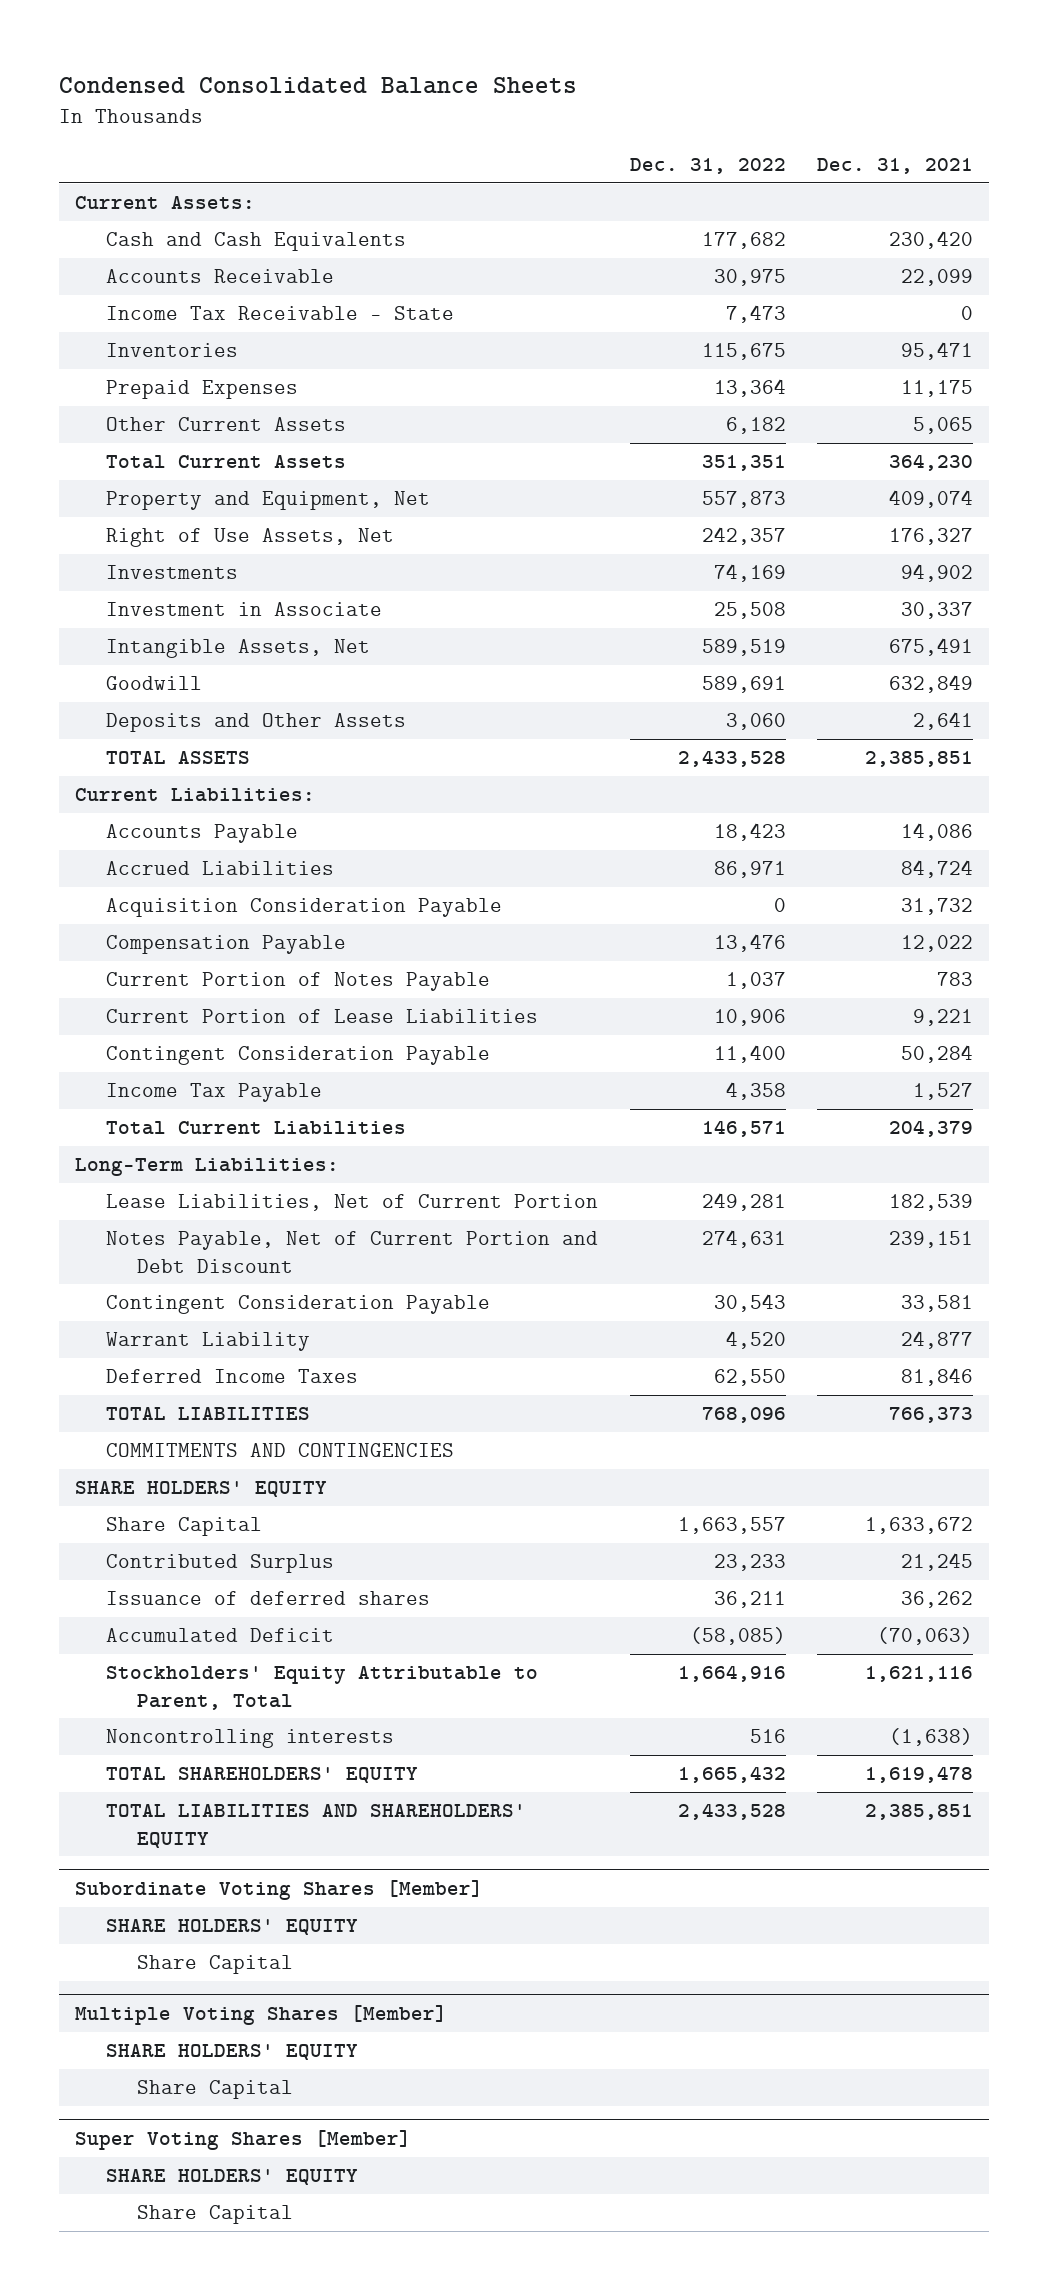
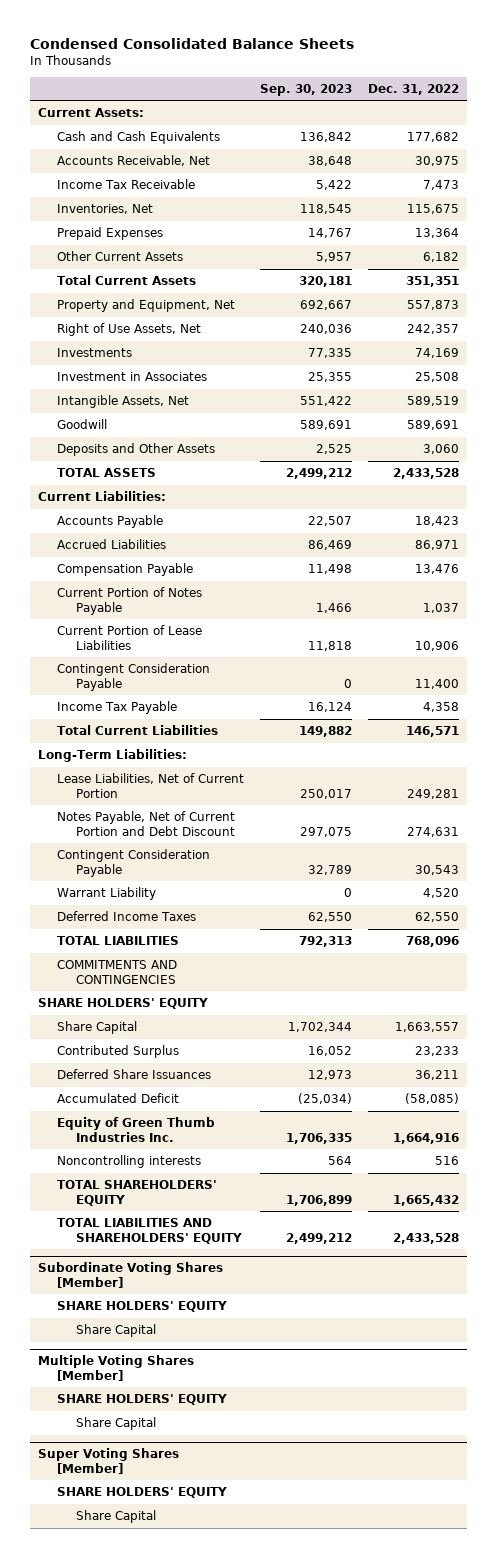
[817,157,974,174] Dec. 31, 2021 -> none
none -> [260,84,353,97] Sep. 30, 2023
[105,269,334,284] Accounts Receivable -> [56,155,210,167] Accounts Receivable, Net
[105,306,454,321] Income Tax Receivable - State -> [56,179,195,190] Income Tax Receivable
[105,343,238,358] Inventories -> [56,204,153,215] Inventories, Net
[105,602,382,617] Investment in Associate -> [56,372,207,382] Investment in Associates
[105,898,502,918] Acquisition Consideration Payable -> none
[105,1591,430,1606] Issuance of deferred shares -> [56,1069,211,1080] Deferred Share Issuances
[105,1666,538,1710] Stockholders' Equity Attributable to Parent, Total -> [56,1117,215,1142] Equity of Green Thumb Industries Inc.

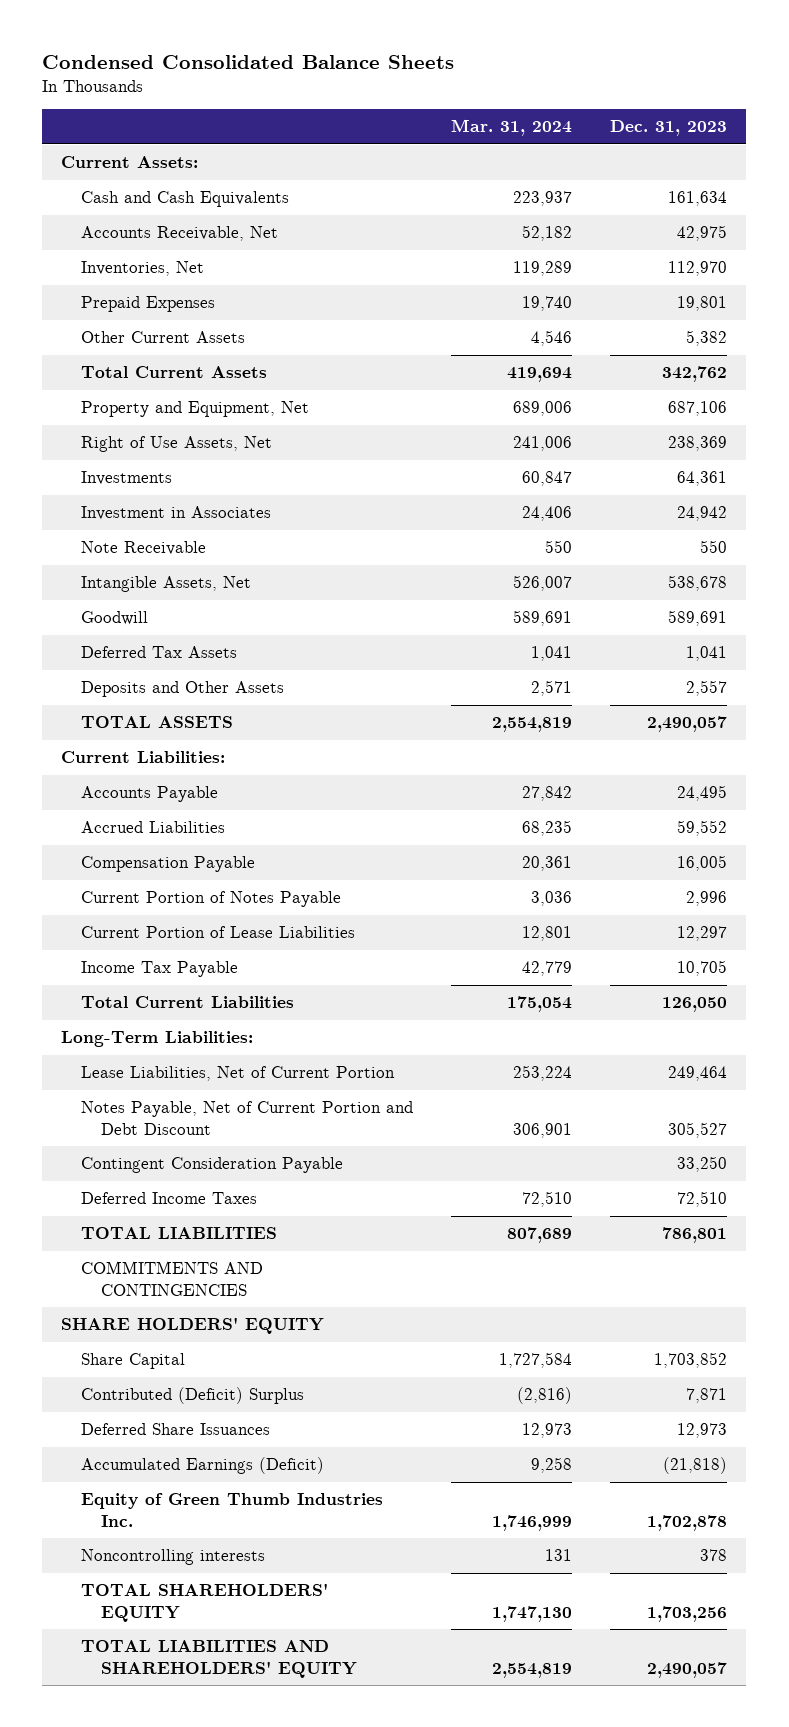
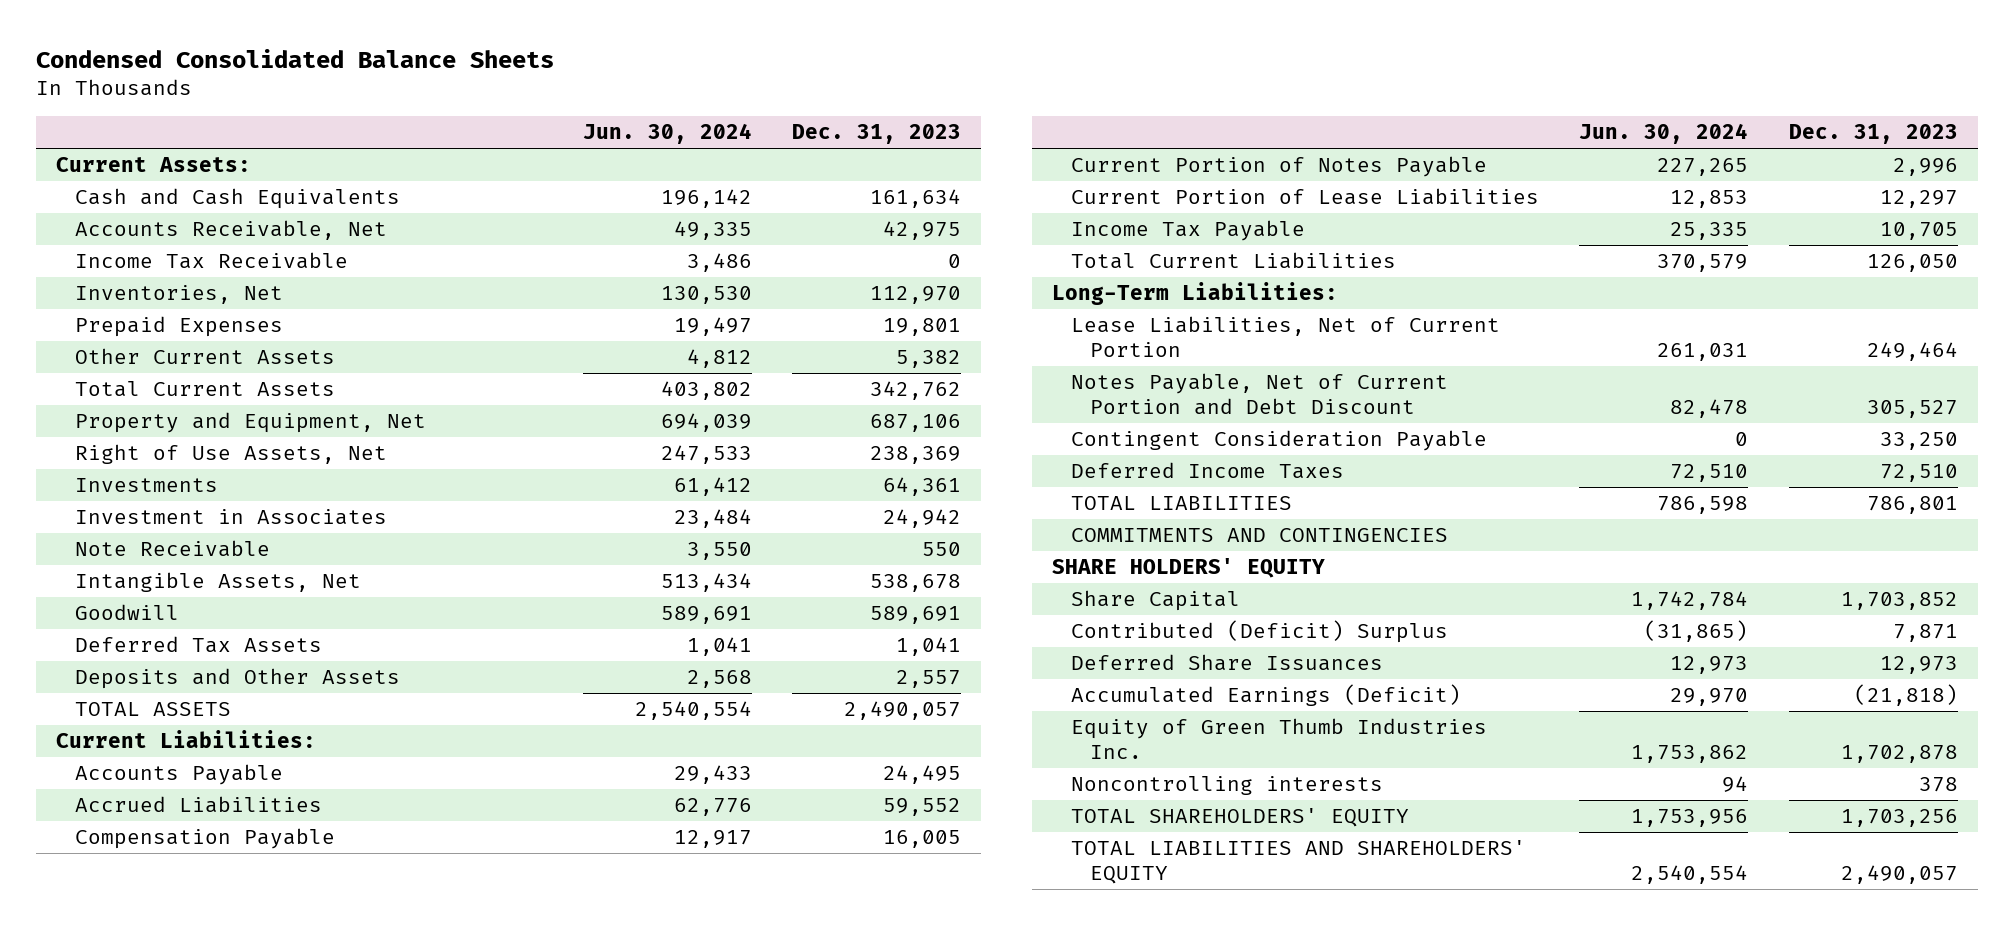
[451,119,573,137] Mar. 31, 2024 -> none
none -> [582,123,752,145] Jun. 30, 2024
none -> [74,252,348,270] Income Tax Receivable

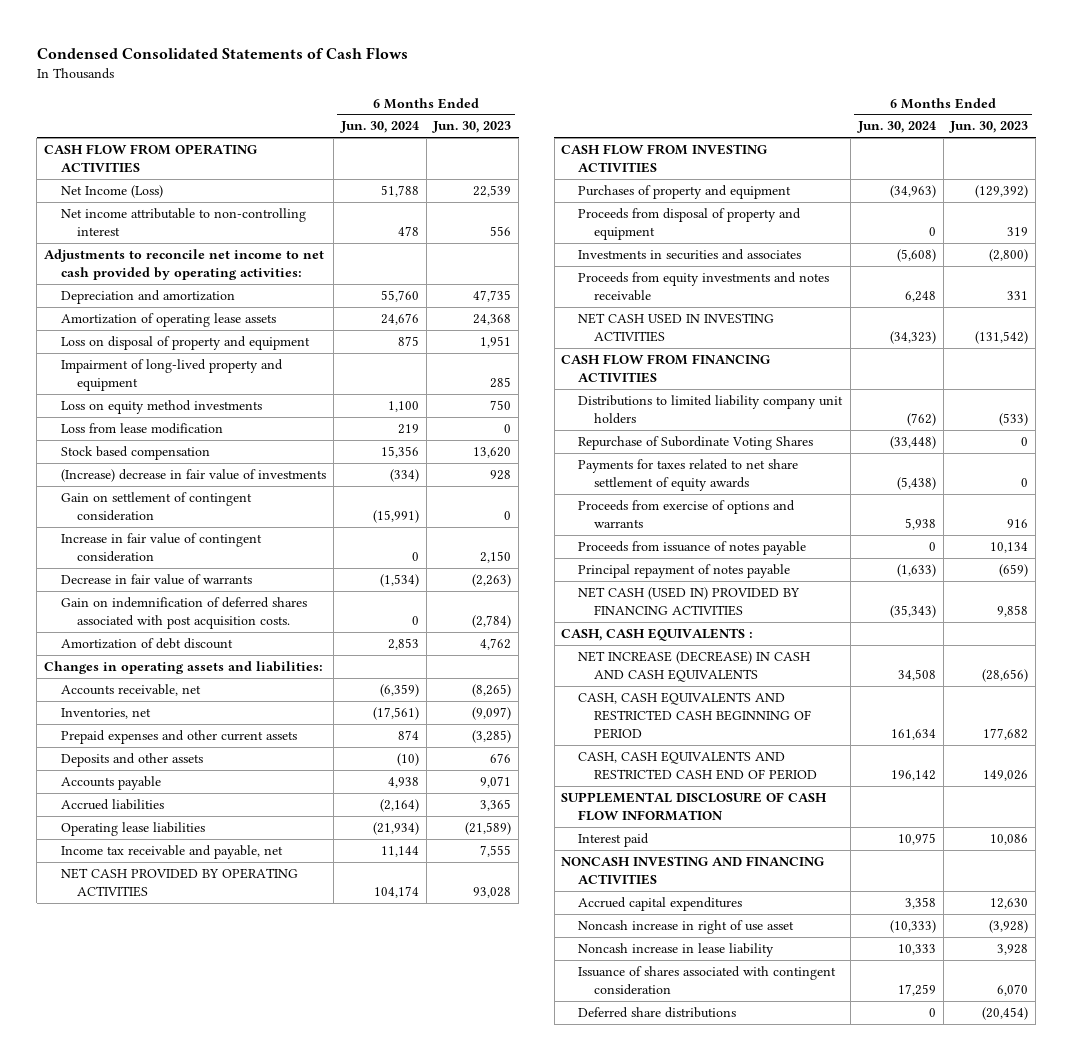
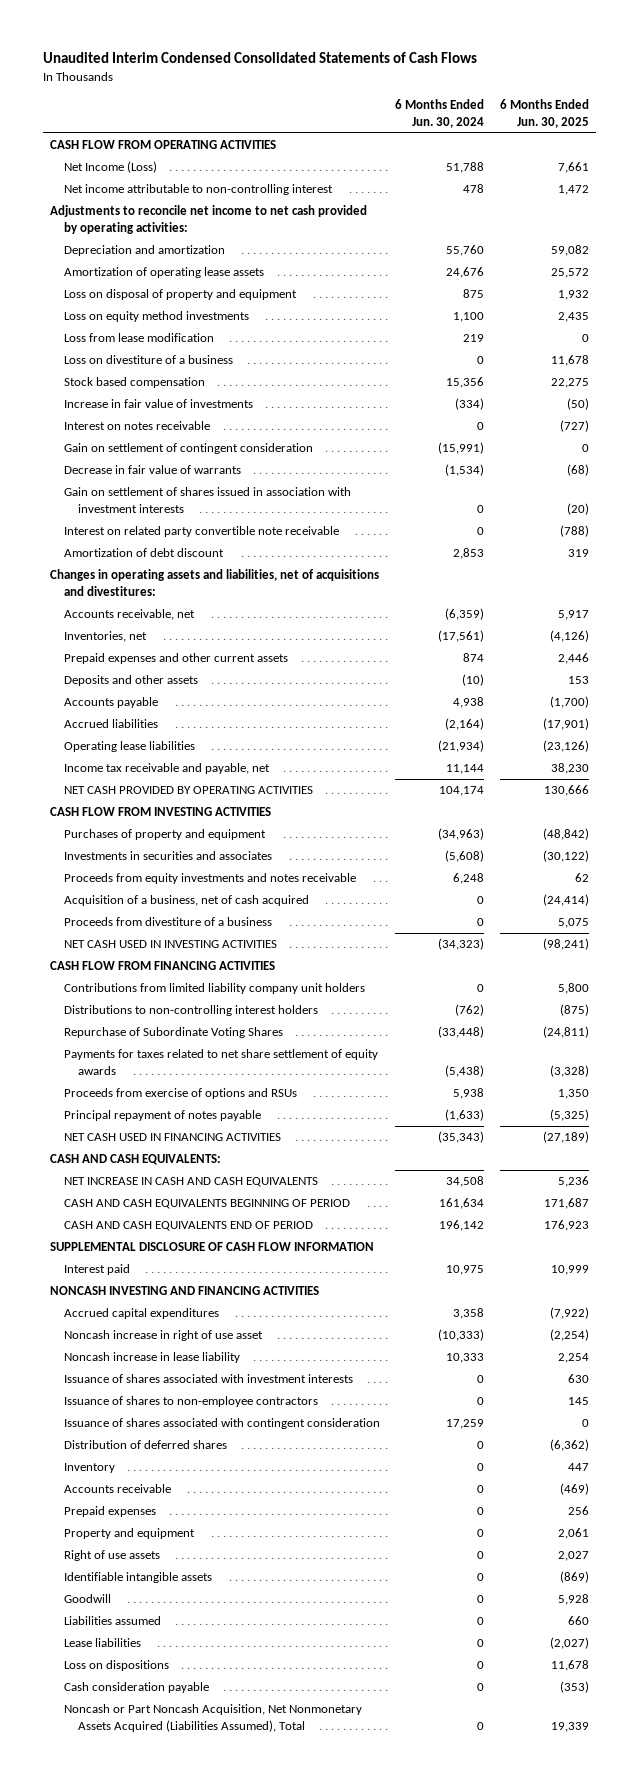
[36,46,408,59] Condensed Consolidated Statements of Cash Flows -> [42,51,477,63] Unaudited Interim Condensed Consolidated Statements of Cash Flows
[432,121,512,134] Jun. 30, 2023 -> none
none -> [499,99,589,128] 6 Months Ended Jun. 30, 2025
[60,358,283,391] Impairment of long-lived property and equipment -> none
none -> [64,355,234,365] Loss on divestiture of a business
[60,468,326,482] (Increase) decrease in fair value of investments -> [64,399,254,409] Increase in fair value of investments
none -> [64,421,211,431] Interest on notes receivable
[60,532,262,562] Increase in fair value of contingent consideration -> none
[60,596,307,629] Gain on indemnification of deferred shares associated with post acquisition costs. -> none
none -> [64,487,352,514] Gain on settlement of shares issued in association with investment interests
none -> [64,526,340,538] Interest on related party convertible note receivable
[44,660,324,674] Changes in operating assets and liabilities: -> [50,569,380,597] Changes in operating assets and liabilities, net of acquisitions and divestitures:
[577,207,801,240] Proceeds from disposal of property and equipment -> none
none -> [64,895,310,907] Acquisition of a business, net of cash acquired
none -> [64,917,273,927] Proceeds from divestiture of a business
none -> [64,983,366,995] Contributions from limited liability company unit holders
[577,394,843,424] Distributions to limited liability company unit holders -> [64,1005,319,1017] Distributions to non-controlling interest holders
[577,540,806,555] Proceeds from issuance of notes payable -> none
[577,499,795,528] Proceeds from exercise of options and warrants -> [64,1088,298,1100] Proceeds from exercise of options and RSUs
[577,586,800,616] NET CASH (USED IN) PROVIDED BY FINANCING ACTIVITIES -> [64,1133,282,1142] NET CASH USED IN FINANCING ACTIVITIES
[561,627,754,641] CASH, CASH EQUIVALENTS : -> [50,1154,222,1166] CASH AND CASH EQUIVALENTS:
[577,650,810,682] NET INCREASE (DECREASE) IN CASH AND CASH EQUIVALENTS -> [64,1177,319,1188] NET INCREASE IN CASH AND CASH EQUIVALENTS
[577,691,812,739] CASH, CASH EQUIVALENTS AND RESTRICTED CASH BEGINNING OF PERIOD -> [64,1199,351,1210] CASH AND CASH EQUIVALENTS BEGINNING OF PERIOD
[577,750,818,780] CASH, CASH EQUIVALENTS AND RESTRICTED CASH END OF PERIOD -> [64,1221,314,1232] CASH AND CASH EQUIVALENTS END OF PERIOD
none -> [64,1374,354,1384] Issuance of shares associated with investment interests
none -> [64,1396,319,1408] Issuance of shares to non-employee contractors
[577,1006,736,1018] Deferred share distributions -> none
none -> [64,1440,228,1450] Distribution of deferred shares
none -> [64,1463,116,1474] Inventory
none -> [64,1484,172,1494] Accounts receivable
none -> [64,1506,157,1518] Prepaid expenses
none -> [64,1528,196,1540] Property and equipment
none -> [64,1550,161,1562] Right of use assets
none -> [64,1572,213,1584] Identifiable intangible assets
none -> [64,1594,112,1604] Goodwill
none -> [64,1616,162,1626] Liabilities assumed
none -> [64,1638,142,1648] Lease liabilities
none -> [64,1660,170,1672] Loss on dispositions
none -> [64,1682,210,1694] Cash consideration payable
none -> [64,1704,363,1733] Noncash or Part Noncash Acquisition, Net Nonmonetary Assets Acquired (Liabilities Assumed), Total

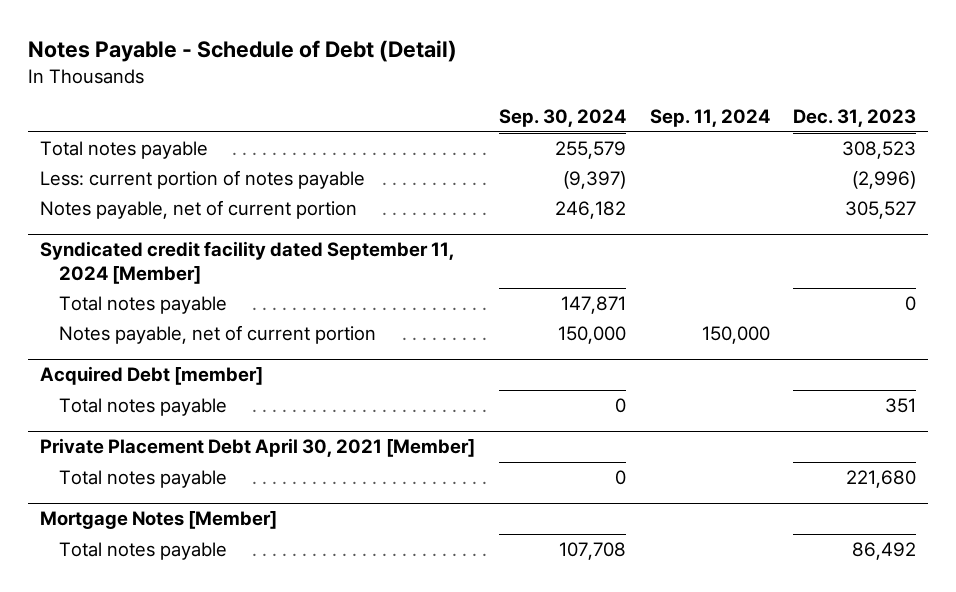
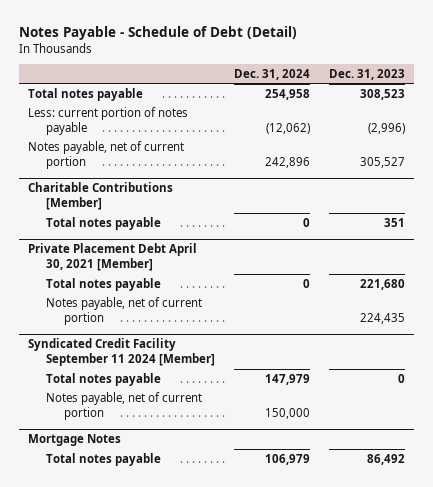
[498,109,626,128] Sep. 30, 2024 -> none
[649,109,770,128] Sep. 11, 2024 -> none
none -> [233,69,310,81] Dec. 31, 2024
[39,241,454,284] Syndicated credit facility dated September 11, 2024 [Member] -> none
[59,295,228,314] Total notes payable -> none
[59,324,377,344] Notes payable, net of current portion -> none
[39,366,263,386] Acquired Debt [member] -> [28,182,174,211] Charitable Contributions [Member]
none -> [46,296,203,325] Notes payable, net of current portion
none -> [28,338,216,367] Syndicated Credit Facility September 11 2024 [Member]
none -> [46,372,162,386] Total notes payable
none -> [46,391,203,420] Notes payable, net of current portion
[39,511,277,530] Mortgage Notes [Member] -> [28,434,122,447] Mortgage Notes

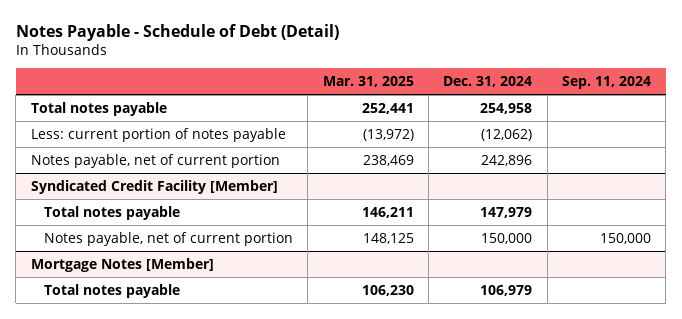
[328,69,405,81] Dec. 31, 2023 -> none
none -> [322,75,414,87] Mar. 31, 2025
none -> [561,75,651,89] Sep. 11, 2024
[28,182,174,211] Charitable Contributions [Member] -> none
[46,216,162,230] Total notes payable -> none
[28,243,198,272] Private Placement Debt April 30, 2021 [Member] -> none
[46,277,162,291] Total notes payable -> none
[46,296,203,325] Notes payable, net of current portion -> none
[28,338,216,367] Syndicated Credit Facility September 11 2024 [Member] -> [30,179,278,194] Syndicated Credit Facility [Member]
[28,434,122,447] Mortgage Notes -> [30,257,214,272] Mortgage Notes [Member]

